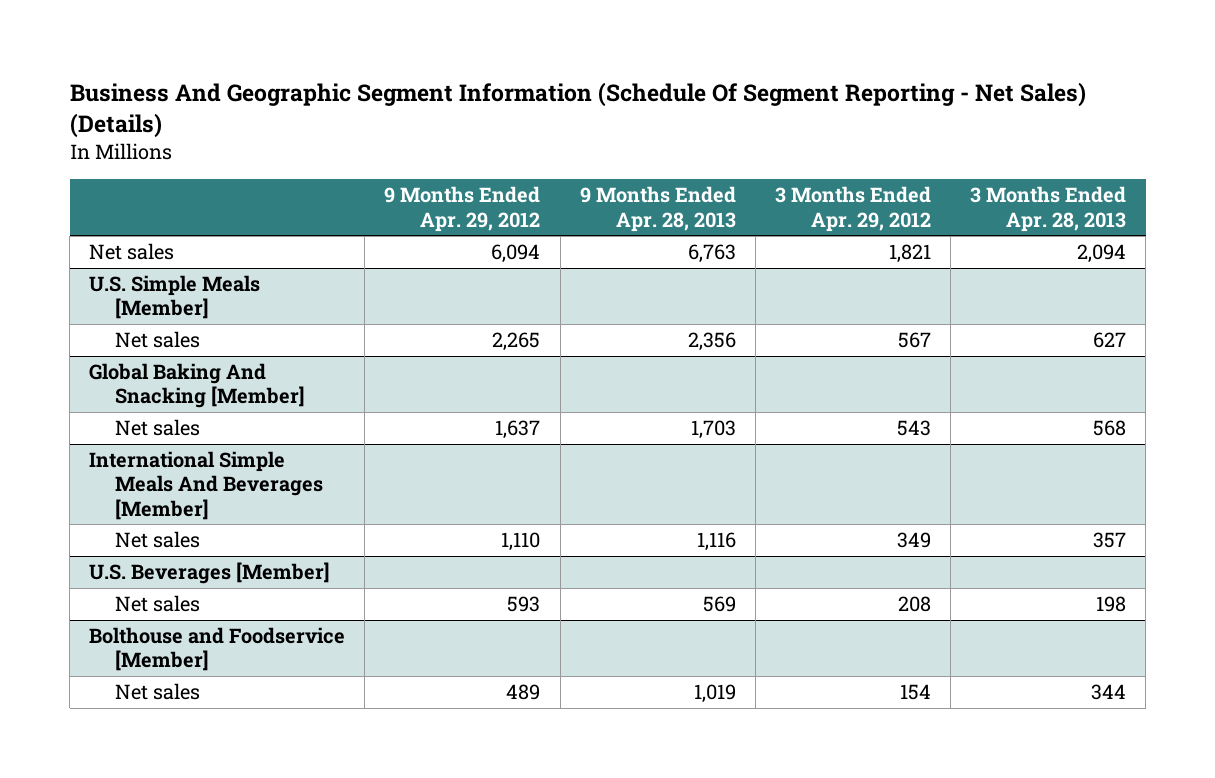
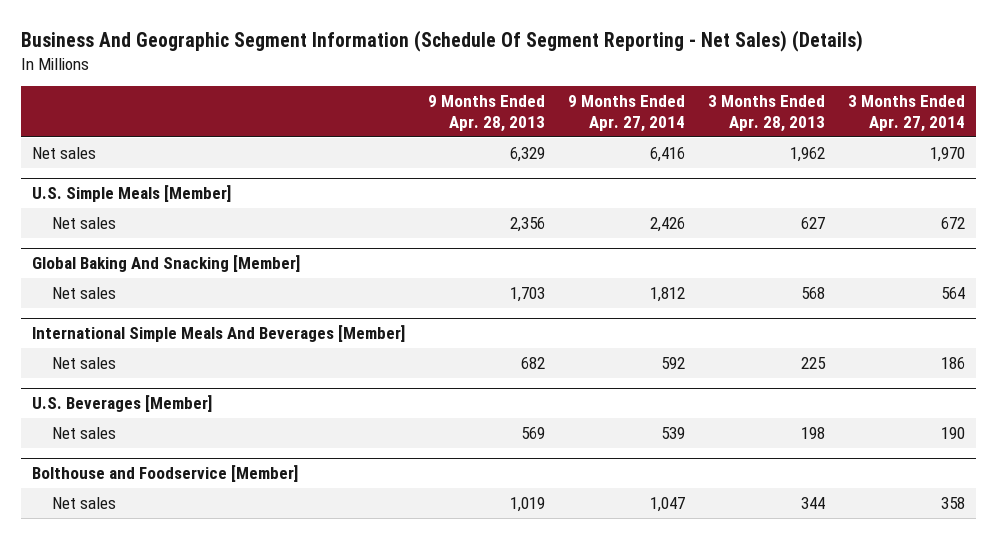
[384,186,541,232] 9 Months Ended Apr. 29, 2012 -> none
[774,186,931,232] 3 Months Ended Apr. 29, 2012 -> none
none -> [567,95,685,132] 9 Months Ended Apr. 27, 2014
none -> [847,95,965,132] 3 Months Ended Apr. 27, 2014
[687,244,736,264] 6,763 -> [510,146,546,162] 6,329
[1077,244,1127,264] 2,094 -> [789,146,825,162] 1,962
[696,532,736,552] 1,116 -> [521,356,546,369] 682
[1093,532,1127,549] 357 -> [800,356,826,369] 225

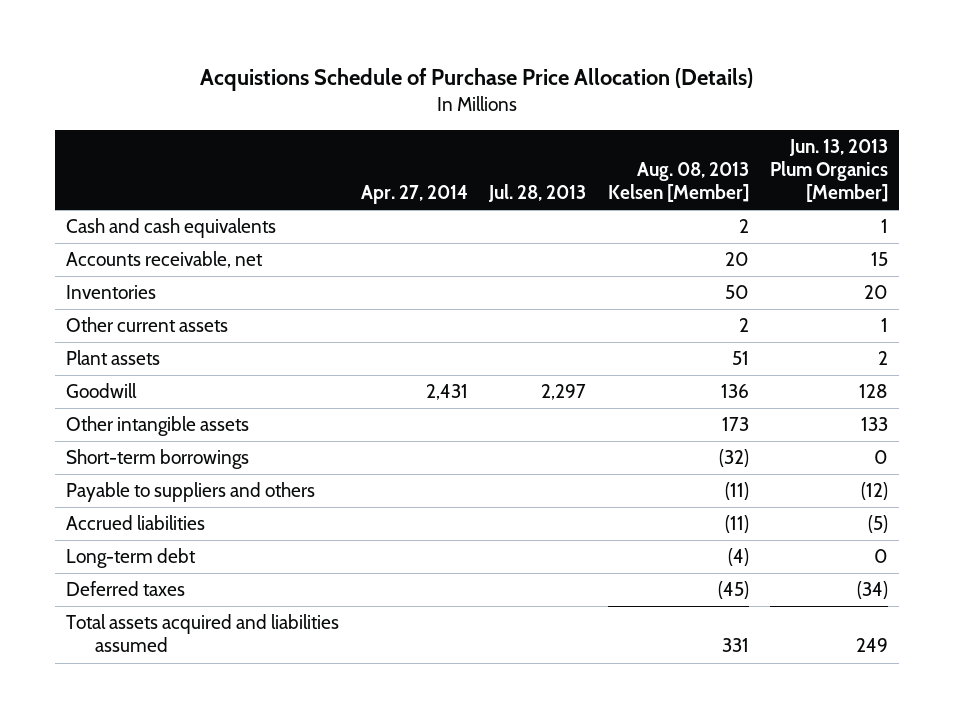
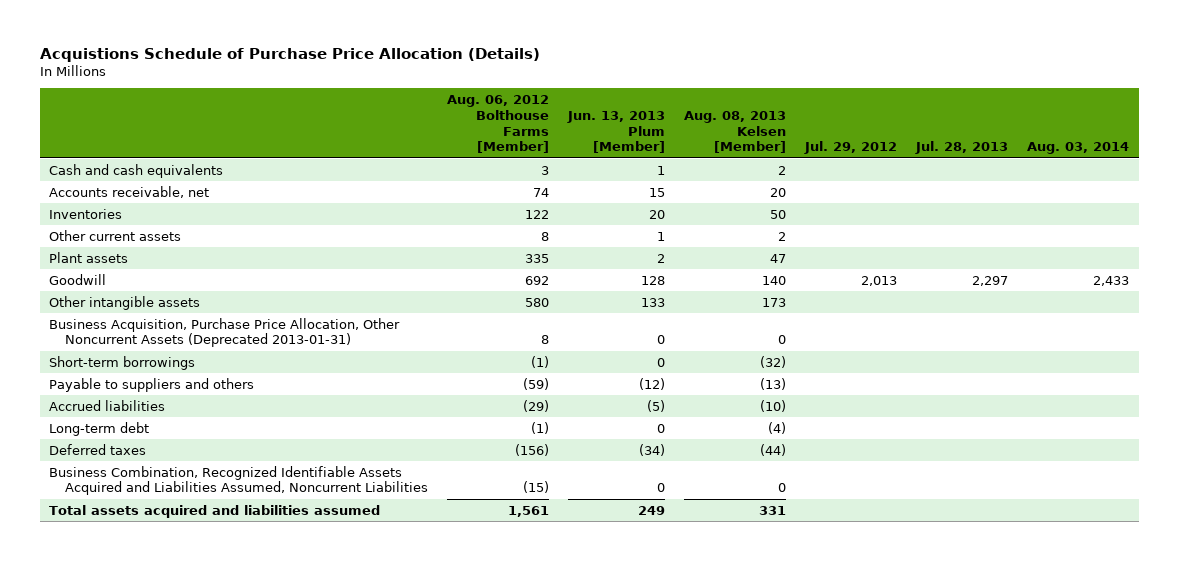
[360,185,468,205] Apr. 27, 2014 -> none
[770,139,889,203] Jun. 13, 2013 Plum Organics [Member] -> none
none -> [447,94,550,154] Aug. 06, 2012 Bolthouse Farms [Member]
none -> [567,110,666,154] Jun. 13, 2013 Plum [Member]
none -> [804,141,898,155] Jul. 29, 2012
none -> [1027,142,1130,155] Aug. 03, 2014
[731,351,749,366] 51 -> [770,253,787,263] 47
[720,384,749,399] 136 -> [762,275,787,285] 140
none -> [49,317,401,348] Business Acquisition, Purchase Price Allocation, Other Noncurrent Assets (Deprecated 2013-01-31)
[724,482,749,501] (11) -> [760,377,787,390] (13)
[724,515,749,534] (11) -> [760,399,787,412] (10)
[717,581,749,600] (45) -> [760,443,787,456] (44)
none -> [49,465,429,496] Business Combination, Recognized Identifiable Assets Acquired and Liabilities Assumed, Noncurrent Liabilities

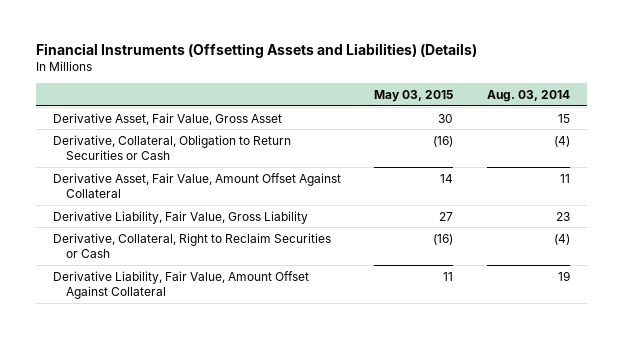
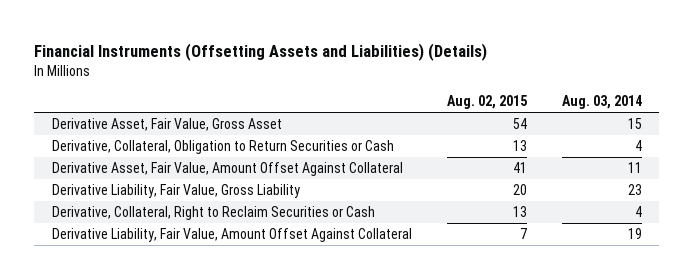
[374,89,454,102] May 03, 2015 -> none
none -> [446,95,527,110] Aug. 02, 2015
[553,135,570,147] (4) -> [634,140,642,152] 4
[553,233,570,245] (4) -> [634,206,642,218] 4

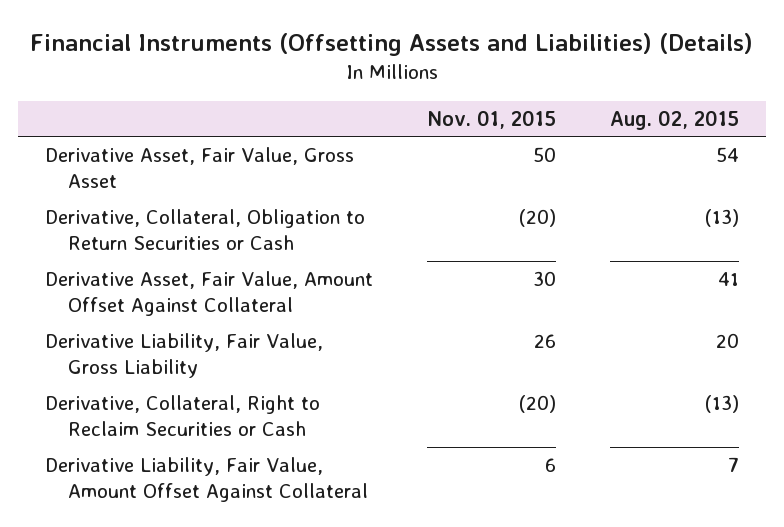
[561,95,642,110] Aug. 03, 2014 -> none
none -> [426,109,556,129] Nov. 01, 2015
[512,140,527,152] 13 -> [704,208,739,227] (13)
[512,206,527,218] 13 -> [704,394,739,413] (13)

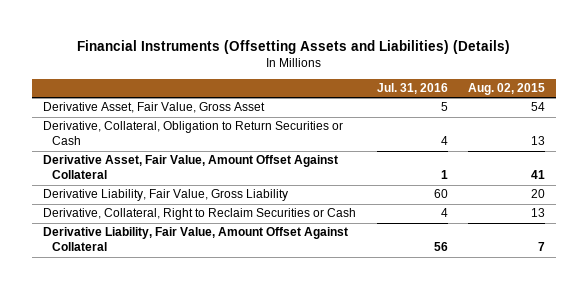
[426,109,556,129] Nov. 01, 2015 -> none
none -> [376,83,448,95] Jul. 31, 2016
[704,208,739,227] (13) -> [531,136,546,146] 13
[704,394,739,413] (13) -> [531,208,546,218] 13

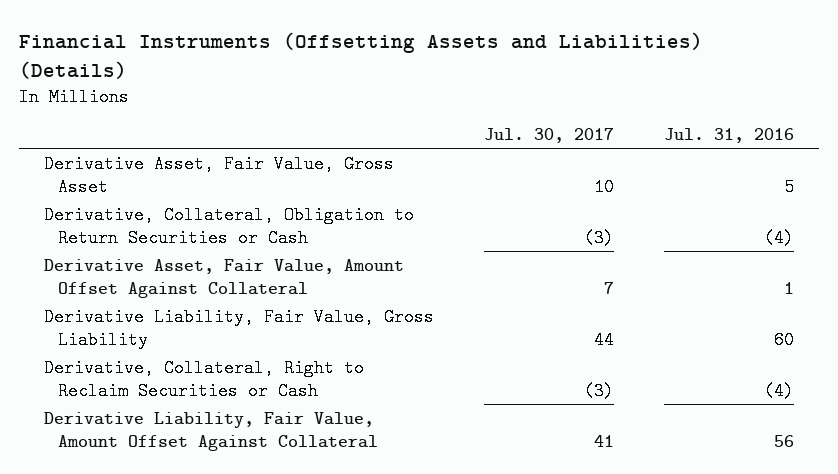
[468,83,546,96] Aug. 02, 2015 -> none
none -> [483,127,614,143] Jul. 30, 2017
[440,136,448,146] 4 -> [764,228,795,247] (4)
[440,208,448,218] 4 -> [764,381,795,400] (4)

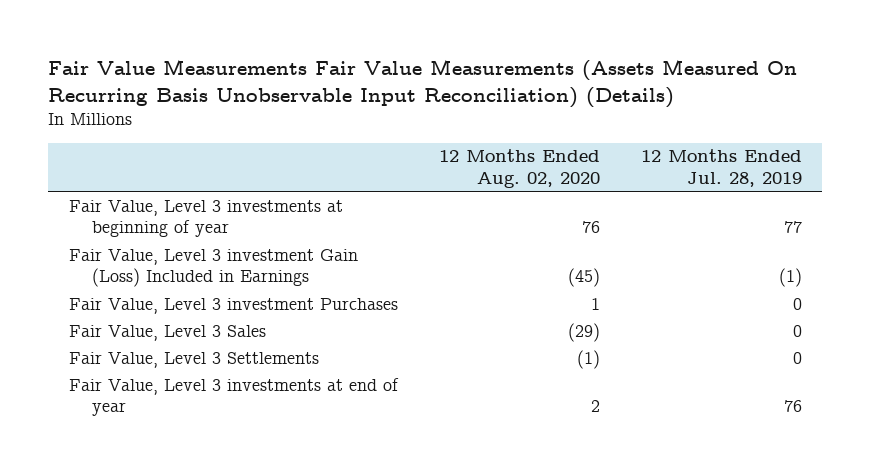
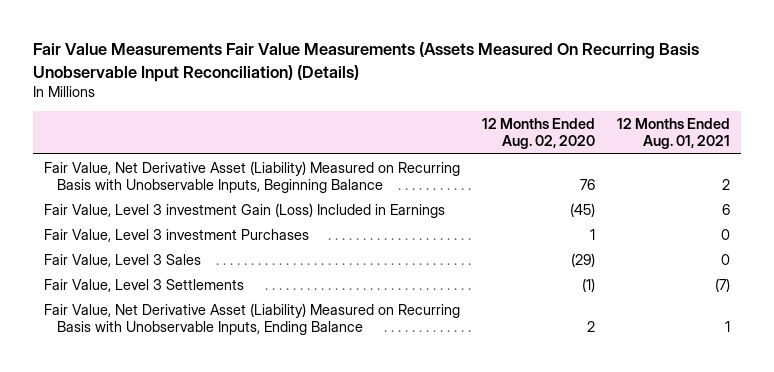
[640,149,802,187] 12 Months Ended Jul. 28, 2019 -> none
none -> [617,118,731,150] 12 Months Ended Aug. 01, 2021
[68,199,343,238] Fair Value, Level 3 investments at beginning of year -> none
none -> [43,160,460,193] Fair Value, Net Derivative Asset (Liability) Measured on Recurring Basis with Unobservable Inputs, Beginning Balance
[68,377,399,417] Fair Value, Level 3 investments at end of year -> none
none -> [43,302,460,335] Fair Value, Net Derivative Asset (Liability) Measured on Recurring Basis with Unobservable Inputs, Ending Balance

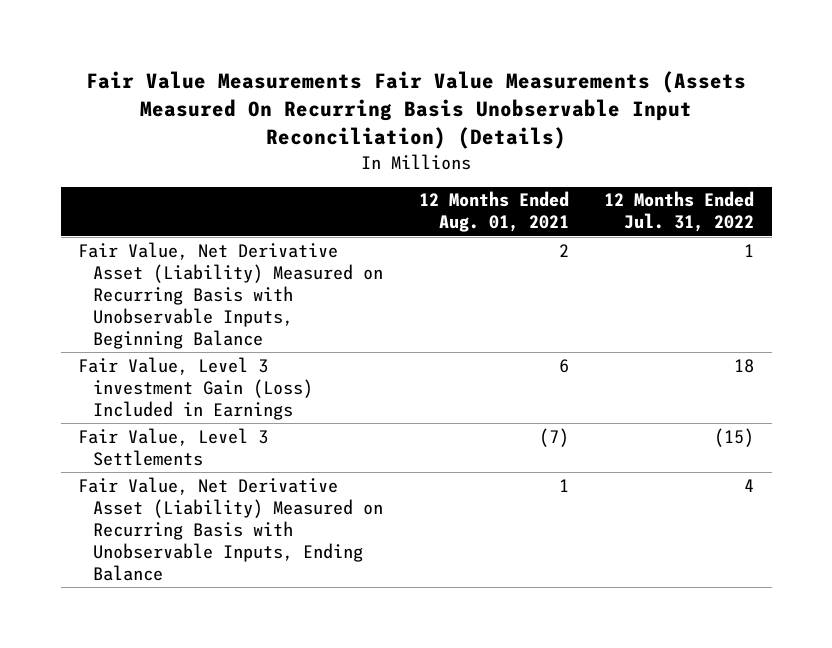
[482,118,596,150] 12 Months Ended Aug. 02, 2020 -> none
none -> [604,191,755,233] 12 Months Ended Jul. 31, 2022
[43,228,309,242] Fair Value, Level 3 investment Purchases -> none
[43,253,201,267] Fair Value, Level 3 Sales -> none

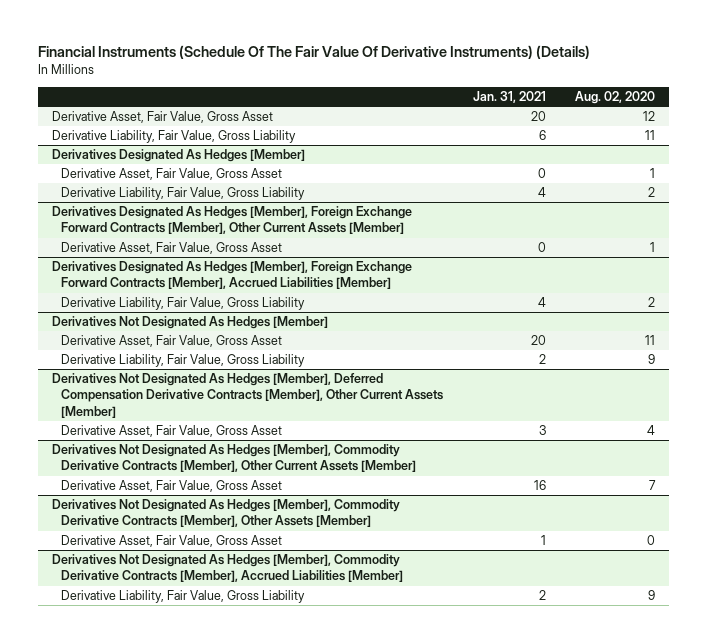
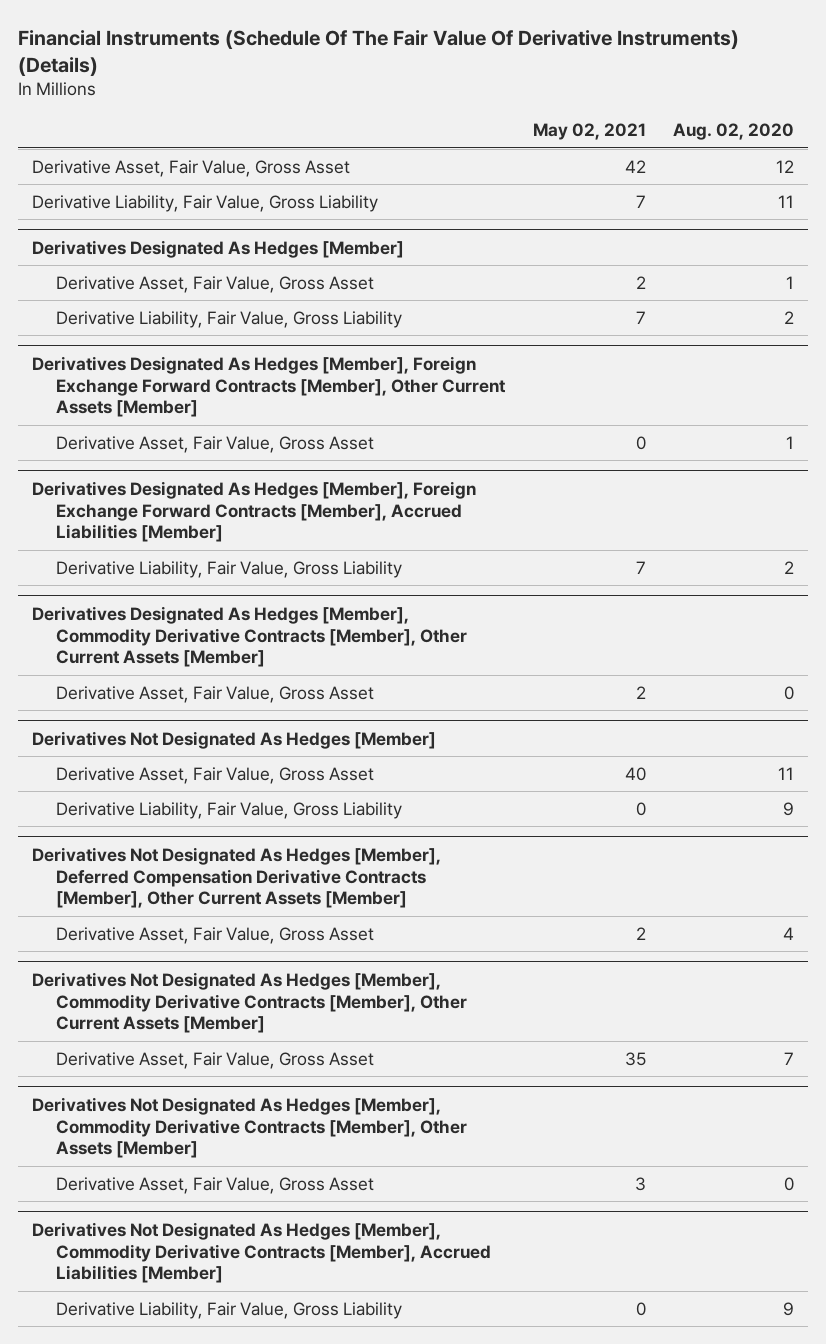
[472,91,546,104] Jan. 31, 2021 -> none
none -> [532,123,646,141] May 02, 2021
none -> [31,605,468,668] Derivatives Designated As Hedges [Member], Commodity Derivative Contracts [Member], Other Current Assets [Member]
none -> [56,685,375,703] Derivative Asset, Fair Value, Gross Asset

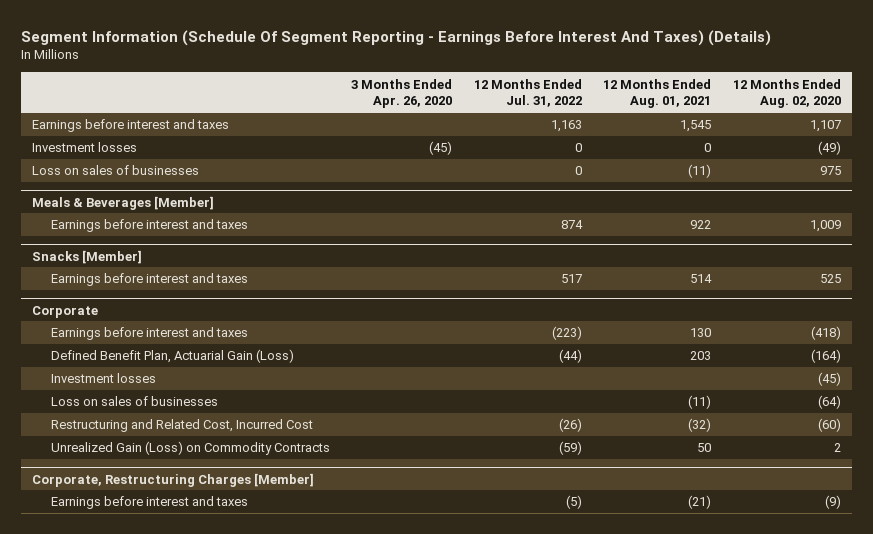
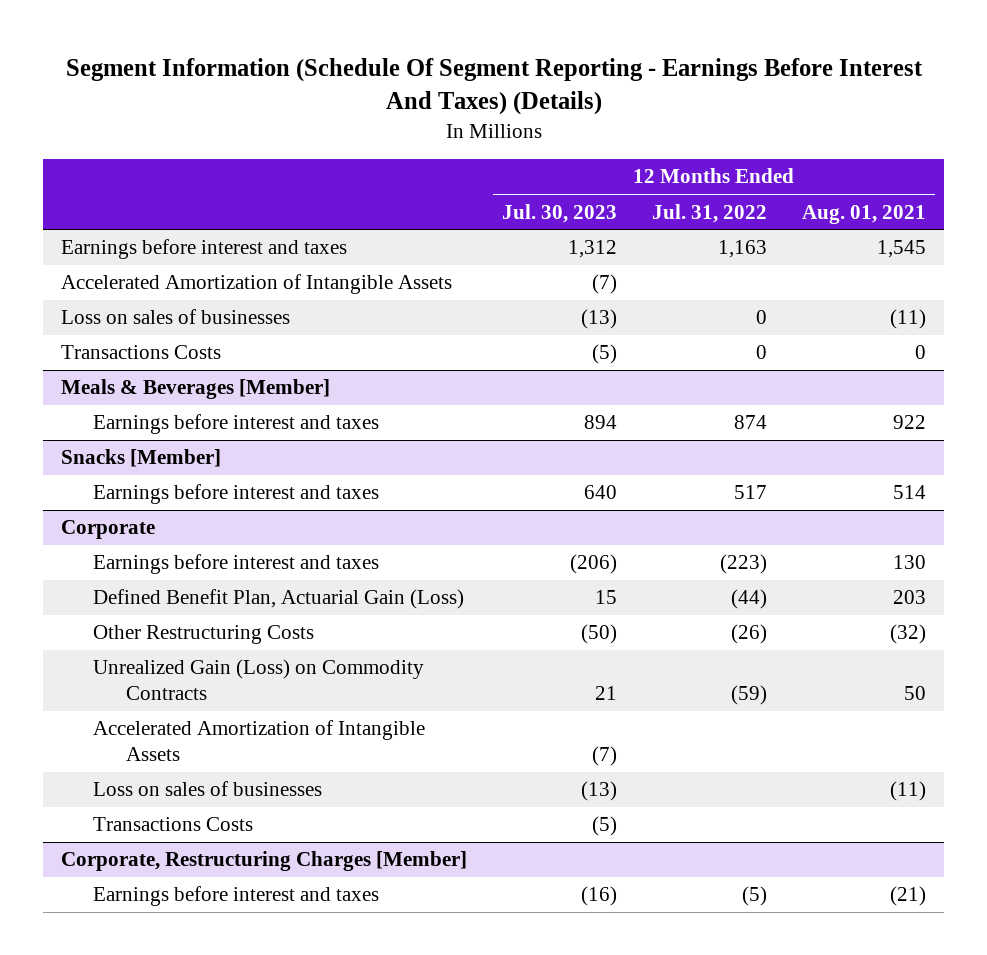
[351,78,453,109] 3 Months Ended Apr. 26, 2020 -> none
[733,78,842,109] 12 Months Ended Aug. 02, 2020 -> none
none -> [502,203,618,223] Jul. 30, 2023
[32,142,138,153] Investment losses -> none
none -> [60,274,452,295] Accelerated Amortization of Intangible Assets
none -> [60,345,221,360] Transactions Costs
[50,373,156,384] Investment losses -> none
[50,419,313,433] Restructuring and Related Cost, Incurred Cost -> [93,625,315,645] Other Restructuring Costs
none -> [93,720,426,762] Accelerated Amortization of Intangible Assets
[50,396,218,407] Loss on sales of businesses -> [93,781,323,797] Loss on sales of businesses
none -> [93,817,254,832] Transactions Costs

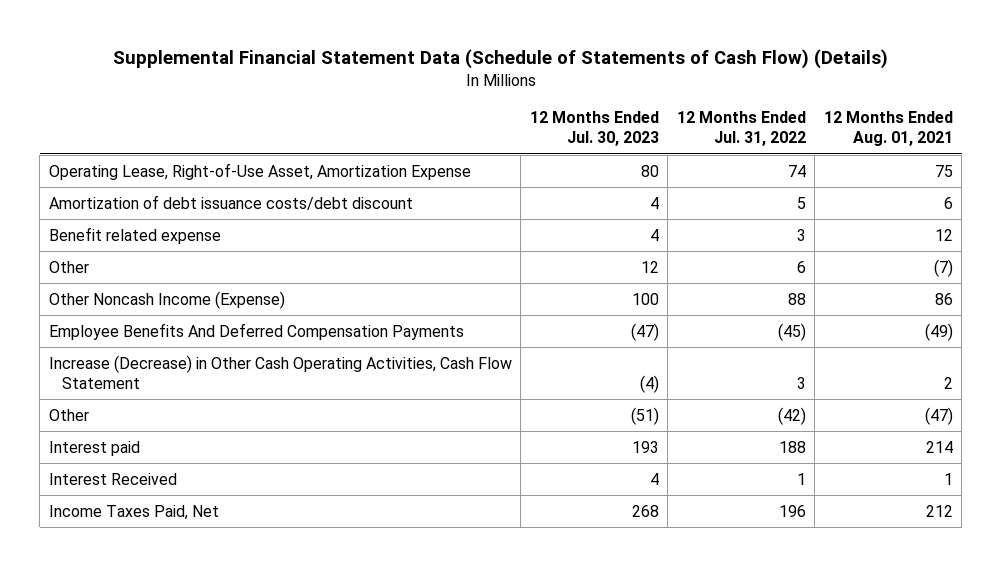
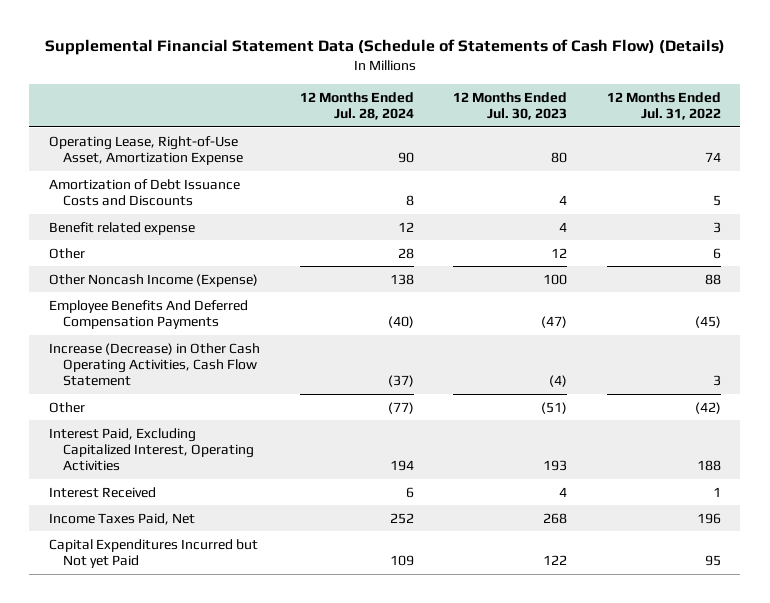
[823,111,953,147] 12 Months Ended Aug. 01, 2021 -> none
none -> [299,91,414,121] 12 Months Ended Jul. 28, 2024
[48,194,413,210] Amortization of debt issuance costs/debt discount -> [49,178,241,206] Amortization of Debt Issuance Costs and Discounts
[48,440,140,456] Interest paid -> [49,427,255,472] Interest Paid, Excluding Capitalized Interest, Operating Activities
none -> [49,538,259,568] Capital Expenditures Incurred but Not yet Paid

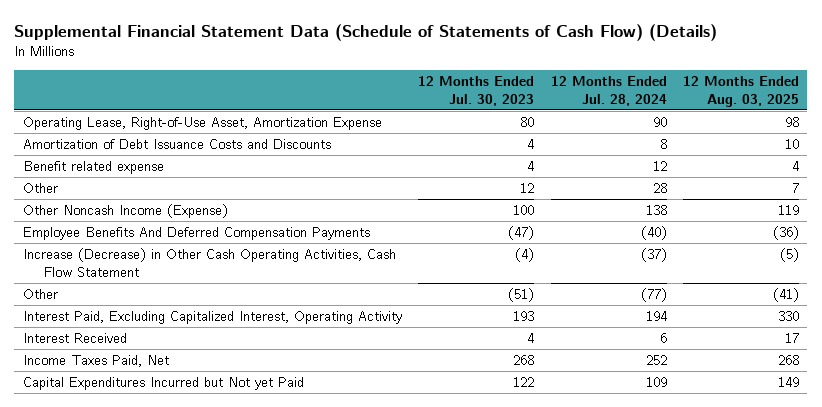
[606,91,721,121] 12 Months Ended Jul. 31, 2022 -> none
none -> [683,75,800,107] 12 Months Ended Aug. 03, 2025
[49,427,255,472] Interest Paid, Excluding Capitalized Interest, Operating Activities -> [22,310,402,324] Interest Paid, Excluding Capitalized Interest, Operating Activity

